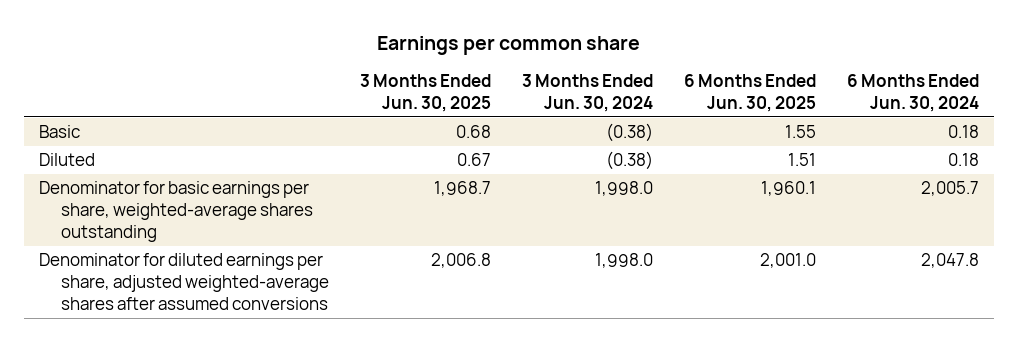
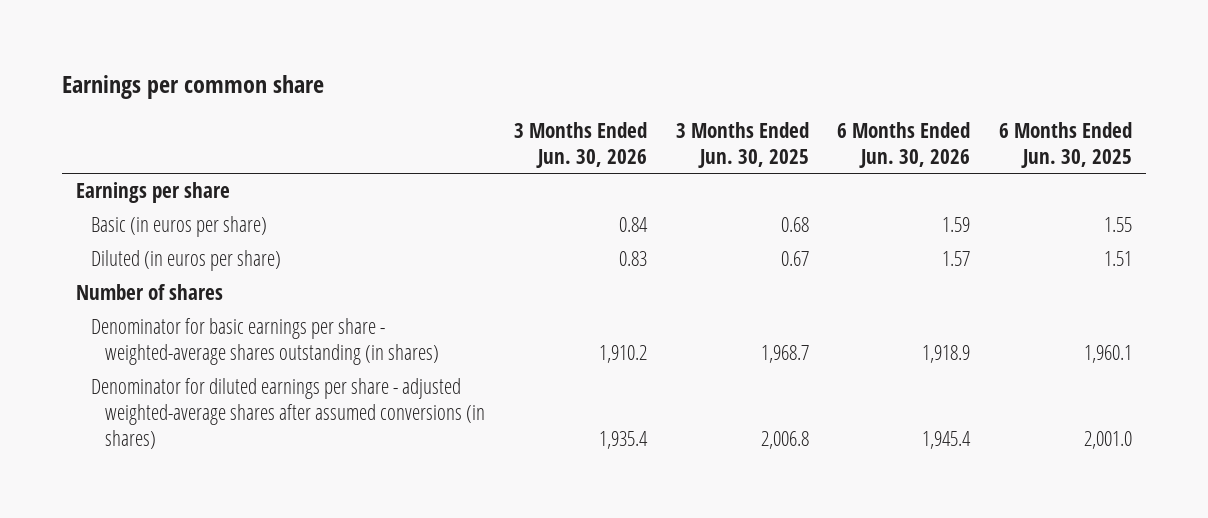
[521,74,653,113] 3 Months Ended Jun. 30, 2024 -> none
[846,74,979,113] 6 Months Ended Jun. 30, 2024 -> none
none -> [513,121,647,168] 3 Months Ended Jun. 30, 2026
none -> [837,121,971,168] 6 Months Ended Jun. 30, 2026
none -> [76,182,231,204] Earnings per share
[39,125,81,139] Basic -> [90,216,267,238] Basic (in euros per share)
[39,153,96,167] Diluted -> [90,250,281,272] Diluted (in euros per share)
none -> [76,284,224,301] Number of shares
[39,181,313,243] Denominator for basic earnings per share, weighted-average shares outstanding -> [90,318,440,366] Denominator for basic earnings per share - weighted-average shares outstanding (in shares)
[39,253,329,311] Denominator for diluted earnings per share, adjusted weighted-average shares after assumed conversions -> [90,378,486,449] Denominator for diluted earnings per share - adjusted weighted-average shares after assumed conversions (in shares)

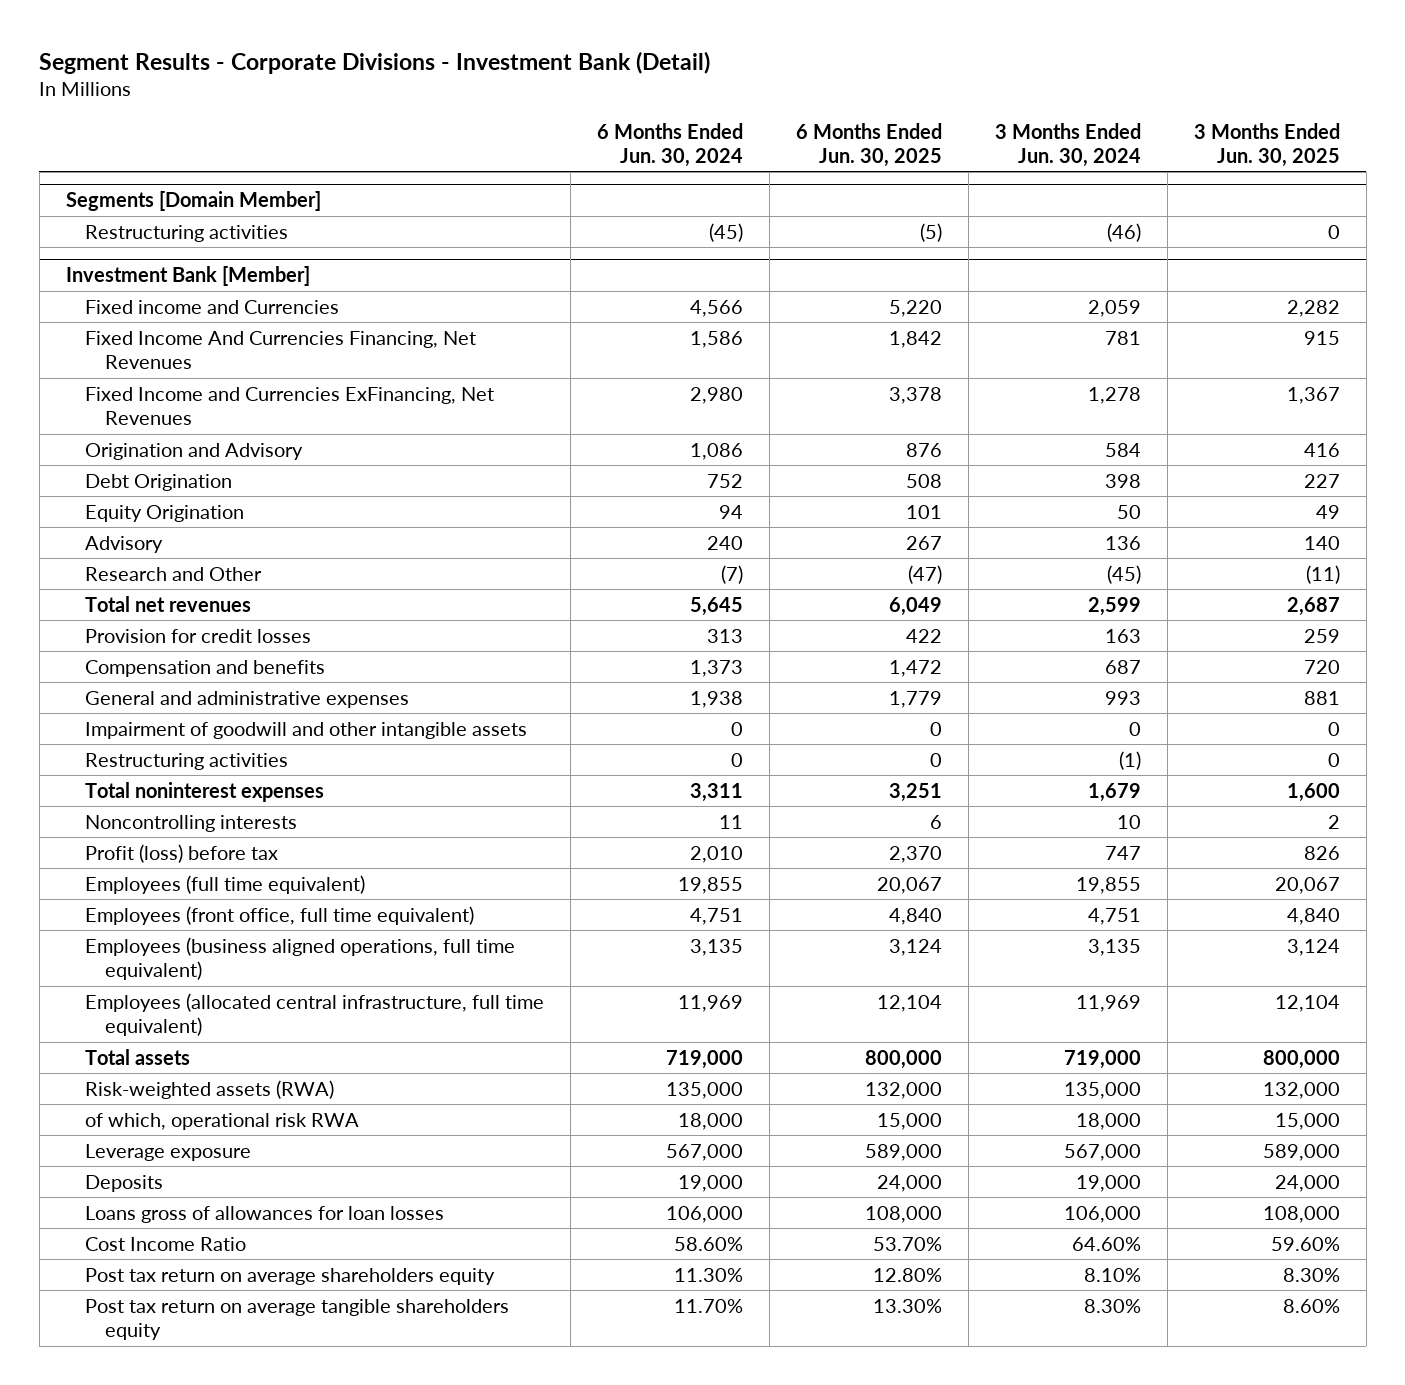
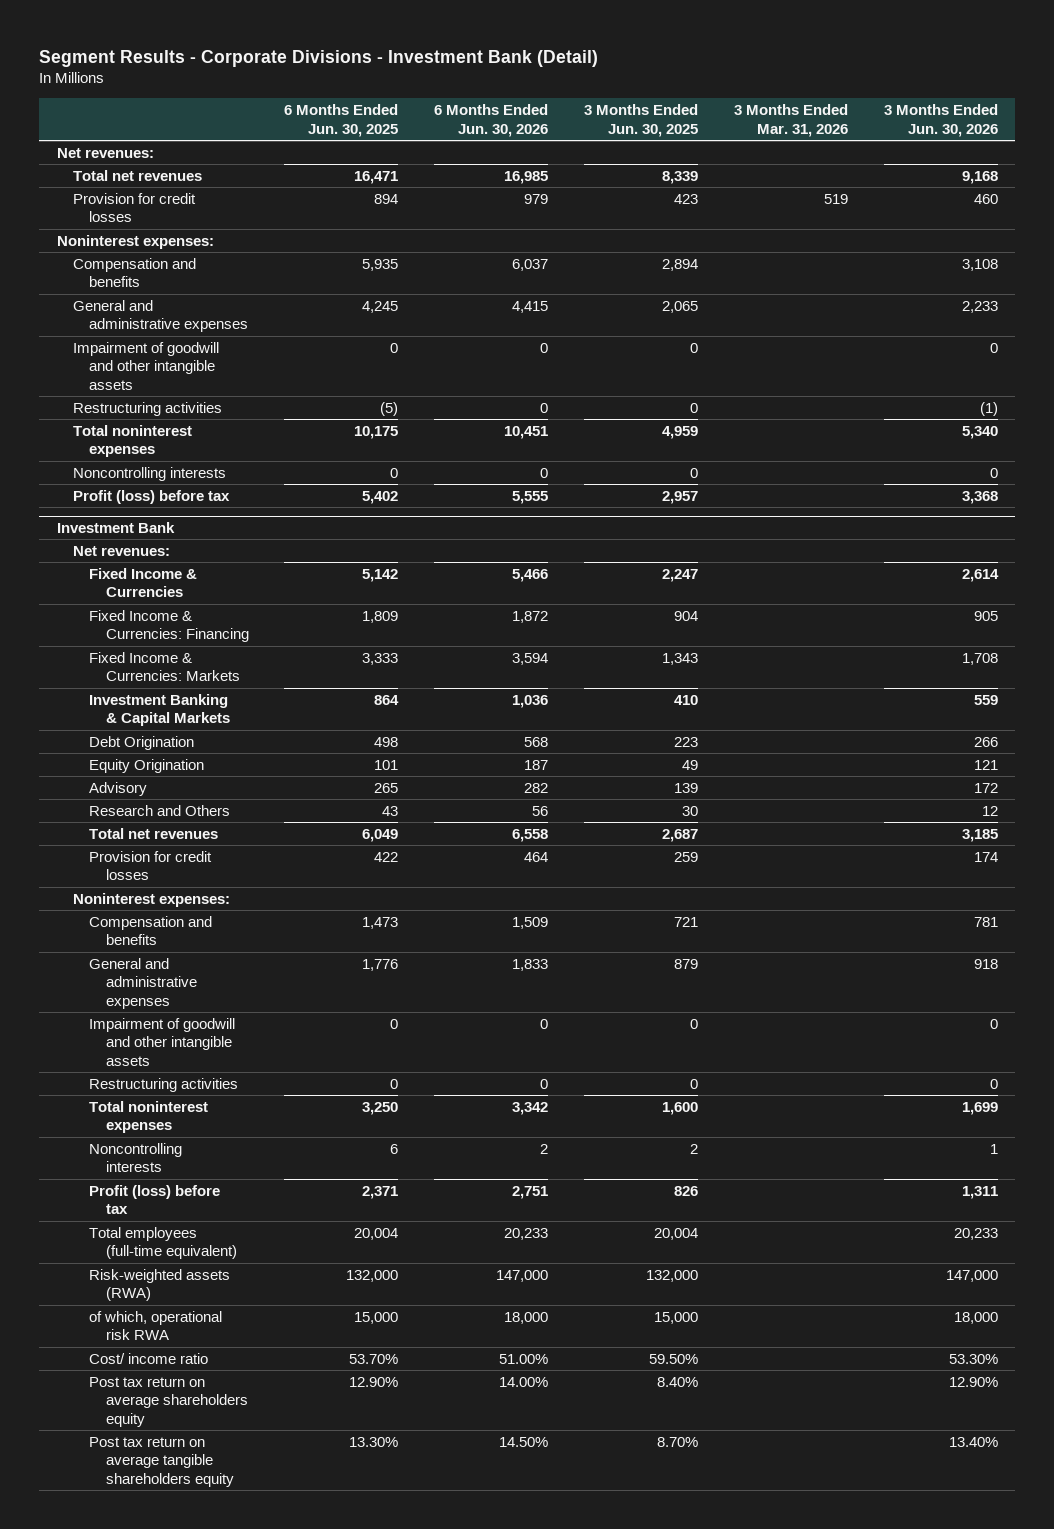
[597,122,744,167] 6 Months Ended Jun. 30, 2024 -> none
[994,122,1141,167] 3 Months Ended Jun. 30, 2024 -> none
none -> [434,104,549,137] 6 Months Ended Jun. 30, 2026
none -> [733,104,848,137] 3 Months Ended Mar. 31, 2026
none -> [883,104,998,137] 3 Months Ended Jun. 30, 2026
[65,190,321,211] Segments [Domain Member] -> none
none -> [56,147,154,158] Net revenues:
none -> [73,169,203,181] Total net revenues
none -> [73,192,197,223] Provision for credit losses
none -> [56,234,214,249] Noninterest expenses:
none -> [73,257,197,288] Compensation and benefits
none -> [73,299,249,333] General and administrative expenses
none -> [73,341,220,390] Impairment of goodwill and other intangible assets
[85,386,495,425] Fixed Income and Currencies ExFinancing, Net Revenues -> none
[85,442,304,460] Origination and Advisory -> none
none -> [73,424,193,458] Total noninterest expenses
none -> [73,466,227,481] Noncontrolling interests
none -> [73,489,231,504] Profit (loss) before tax
[65,265,310,286] Investment Bank [Member] -> [56,522,175,534] Investment Bank
none -> [73,545,171,556] Net revenues:
[85,299,340,314] Fixed income and Currencies -> [89,567,198,598] Fixed Income & Currencies
[889,299,943,317] 5,220 -> [362,568,399,582] 5,142
[1286,299,1340,317] 2,282 -> [662,568,699,582] 2,247
[85,330,477,369] Fixed Income And Currencies Financing, Net Revenues -> [89,609,249,643] Fixed Income & Currencies: Financing
[889,330,943,348] 1,842 -> [362,610,399,623] 1,809
[1303,330,1340,345] 915 -> [674,610,699,621] 904
none -> [89,651,240,682] Fixed Income & Currencies: Markets
none -> [89,693,230,727] Investment Banking & Capital Markets
[906,473,943,488] 508 -> [374,736,399,747] 498
[1303,473,1340,488] 227 -> [674,736,699,747] 223
[906,535,943,550] 267 -> [374,782,399,793] 265
[1303,535,1340,550] 140 -> [674,782,699,793] 139
[85,566,263,581] Research and Other -> [89,804,231,816] Research and Others
[908,564,943,584] (47) -> [382,805,399,816] 43
[1305,564,1340,584] (11) -> [682,805,699,816] 30
none -> [73,892,231,907] Noninterest expenses:
[889,659,943,677] 1,472 -> [362,916,399,929] 1,473
[1303,659,1340,674] 720 -> [674,916,699,927] 721
[889,690,943,708] 1,779 -> [362,958,399,971] 1,776
[1303,690,1340,705] 881 -> [674,958,699,969] 879
[889,782,943,802] 3,251 -> [362,1101,399,1115] 3,250
[85,905,475,925] Employees (front office, full time equivalent) -> none
[85,936,516,980] Employees (business aligned operations, full time equivalent) -> none
[85,992,545,1036] Employees (allocated central infrastructure, full time equivalent) -> none
[85,1048,191,1065] Total assets -> none
[889,845,943,863] 2,370 -> [362,1185,399,1199] 2,371
[85,874,366,894] Employees (full time equivalent) -> [89,1226,237,1260] Total employees (full-time equivalent)
[877,876,943,894] 20,067 -> [354,1227,399,1240] 20,004
[1274,876,1340,894] 20,067 -> [654,1227,699,1240] 20,004
[85,1143,252,1161] Leverage exposure -> none
[85,1174,164,1192] Deposits -> none
[85,1205,445,1223] Loans gross of allowances for loan losses -> none
[85,1236,247,1251] Cost Income Ratio -> [89,1352,209,1364] Cost/ income ratio
[1270,1236,1340,1251] 59.60% -> [649,1353,699,1364] 59.50%
[873,1267,943,1282] 12.80% -> [349,1376,399,1387] 12.90%
[1282,1267,1340,1282] 8.30% -> [657,1376,699,1387] 8.40%
[1282,1298,1340,1313] 8.60% -> [657,1436,699,1447] 8.70%

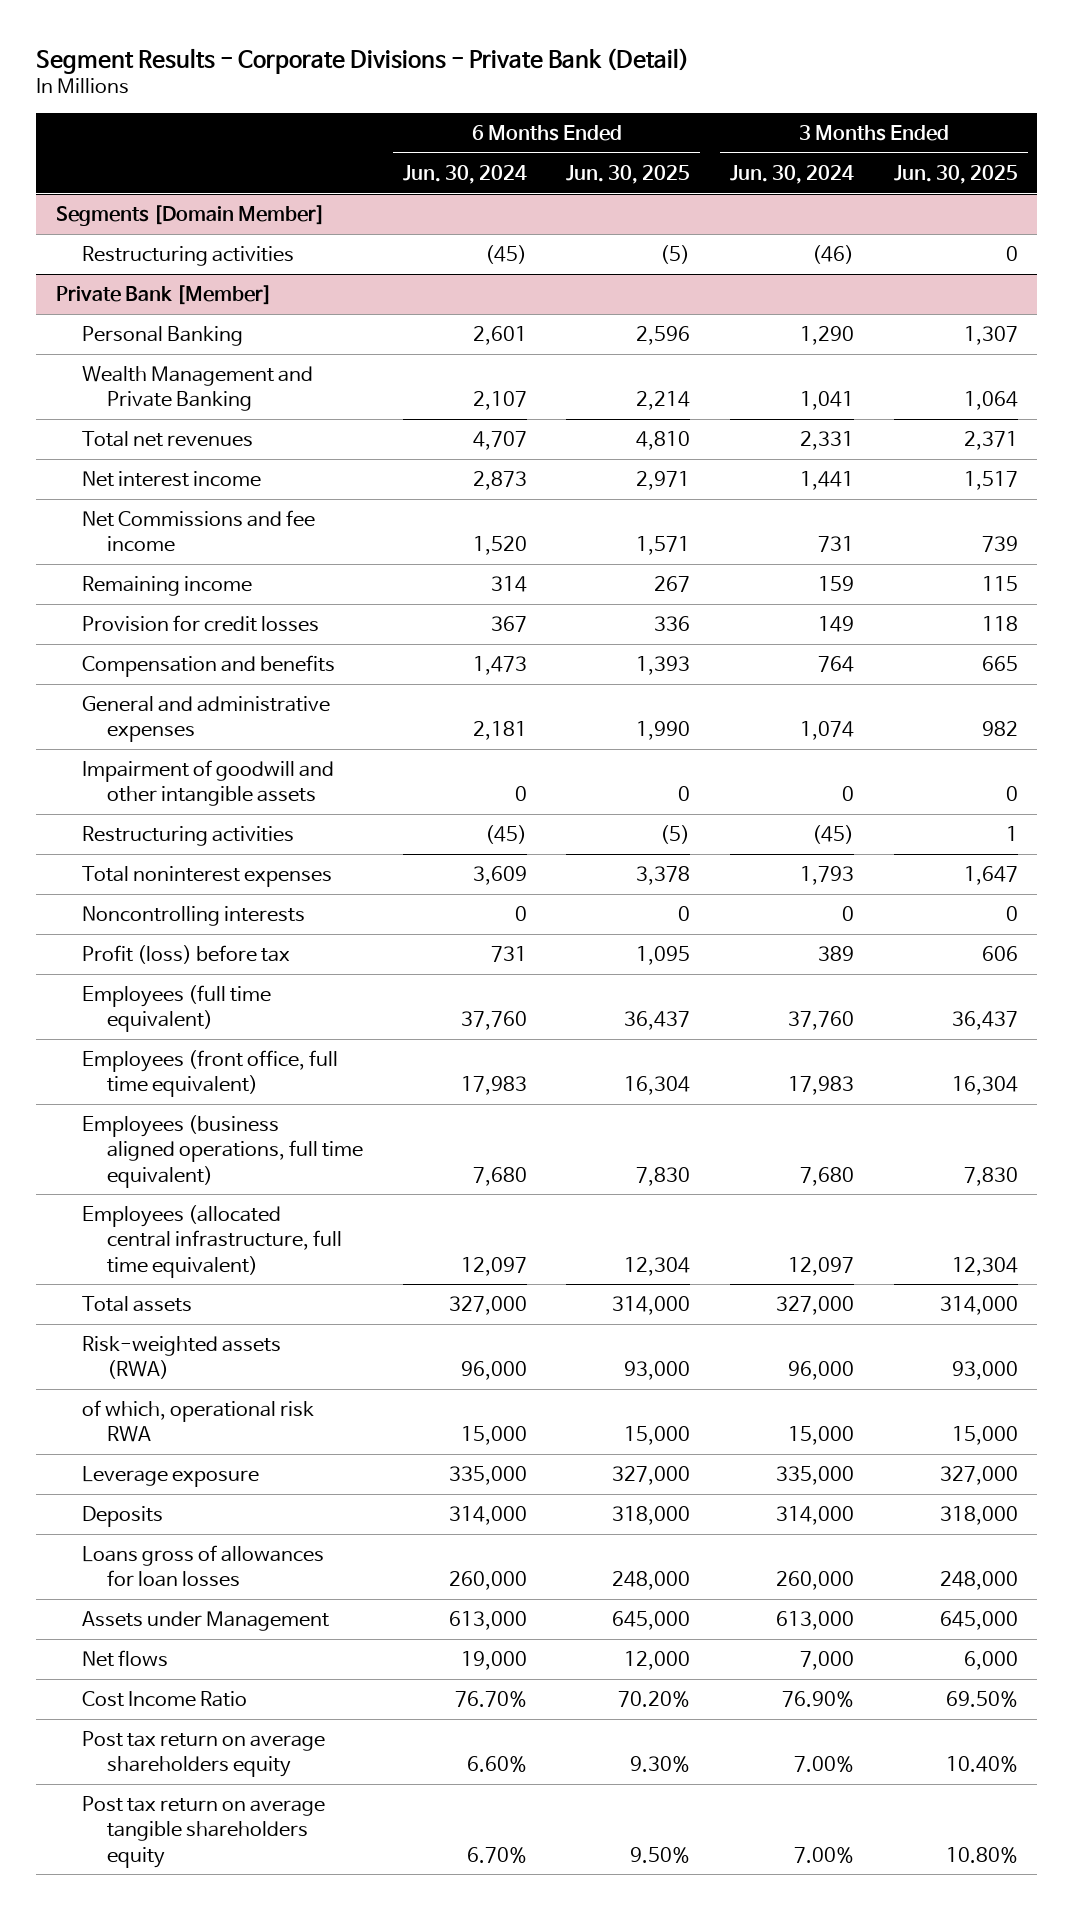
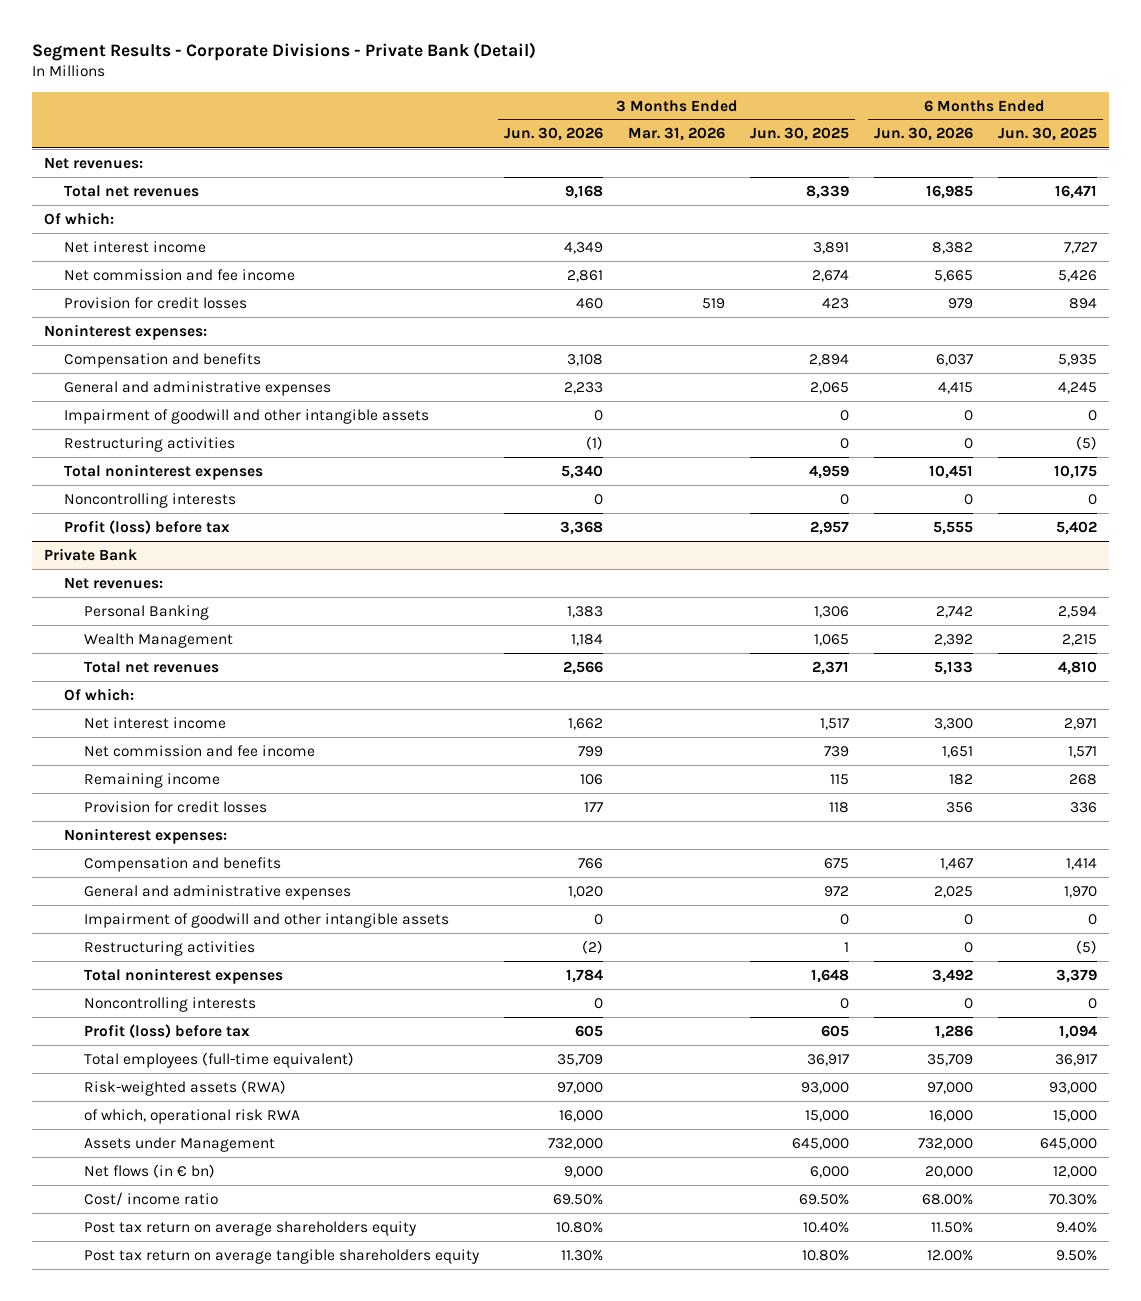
[402,164,527,184] Jun. 30, 2024 -> none
[730,164,855,184] Jun. 30, 2024 -> none
none -> [504,127,604,142] Jun. 30, 2026
none -> [628,127,726,142] Mar. 31, 2026
none -> [873,127,973,142] Jun. 30, 2026
[55,204,325,226] Segments [Domain Member] -> none
none -> [44,156,144,169] Net revenues:
none -> [64,184,200,197] Total net revenues
none -> [44,211,115,225] Of which:
none -> [64,240,207,253] Net interest income
none -> [64,268,296,281] Net commission and fee income
none -> [64,296,248,309] Provision for credit losses
none -> [44,323,208,340] Noninterest expenses:
none -> [64,352,262,368] Compensation and benefits
none -> [64,380,332,396] General and administrative expenses
none -> [64,408,430,424] Impairment of goodwill and other intangible assets
[81,365,313,412] Wealth Management and Private Banking -> none
none -> [64,463,264,480] Total noninterest expenses
none -> [64,492,237,508] Noncontrolling interests
none -> [64,519,231,534] Profit (loss) before tax
[55,284,272,305] Private Bank [Member] -> [44,547,138,561] Private Bank
none -> [64,576,164,589] Net revenues:
[636,325,691,345] 2,596 -> [1057,605,1097,618] 2,594
[963,325,1018,345] 1,307 -> [814,605,850,618] 1,306
none -> [84,632,234,648] Wealth Management
none -> [64,687,135,701] Of which:
[81,509,315,553] Net Commissions and fee income -> [84,744,316,757] Net commission and fee income
[654,575,691,592] 267 -> [1068,773,1097,785] 268
none -> [64,827,228,844] Noninterest expenses:
[636,655,691,675] 1,393 -> [1065,857,1097,870] 1,414
[981,655,1018,671] 665 -> [824,857,850,869] 675
[636,721,691,741] 1,990 -> [1063,885,1097,898] 1,970
[981,721,1018,737] 982 -> [824,885,850,897] 972
[636,865,691,885] 3,378 -> [1055,968,1097,983] 3,379
[963,865,1018,885] 1,647 -> [811,968,850,983] 1,648
[81,1049,338,1098] Employees (front office, full time equivalent) -> none
[81,1114,364,1188] Employees (business aligned operations, full time equivalent) -> none
[81,1204,343,1278] Employees (allocated central infrastructure, full time equivalent) -> none
[81,1295,192,1312] Total assets -> none
[636,945,691,965] 1,095 -> [1058,1024,1097,1039] 1,094
[981,945,1018,961] 606 -> [821,1024,850,1037] 605
[81,984,271,1033] Employees (full time equivalent) -> [84,1051,355,1068] Total employees (full-time equivalent)
[624,1011,691,1031] 36,437 -> [1054,1053,1097,1066] 36,917
[951,1011,1018,1031] 36,437 -> [807,1053,850,1066] 36,917
[81,1465,259,1487] Leverage exposure -> none
[81,1505,163,1527] Deposits -> none
[81,1544,324,1588] Loans gross of allowances for loan losses -> none
[81,1649,168,1667] Net flows -> [84,1163,216,1178] Net flows (in € bn)
[81,1690,247,1707] Cost Income Ratio -> [84,1191,219,1206] Cost/ income ratio
[618,1690,691,1707] 70.20% -> [1048,1193,1097,1205] 70.30%
[630,1756,691,1773] 9.30% -> [1055,1221,1097,1233] 9.40%

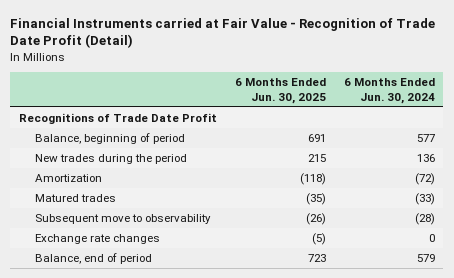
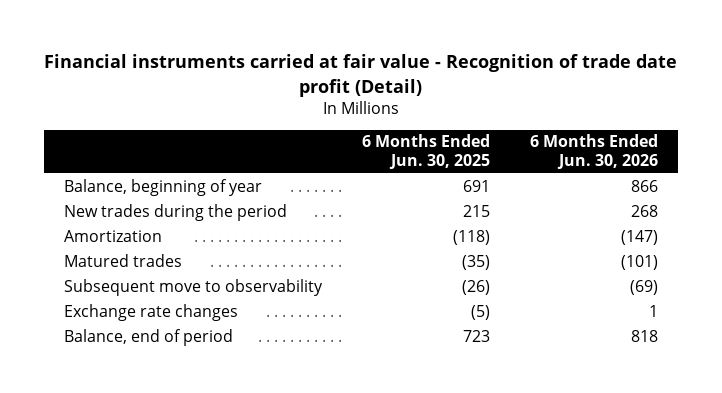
[10,17,436,49] Financial Instruments carried at Fair Value - Recognition of Trade Date Profit (Detail) -> [44,54,678,97] Financial instruments carried at fair value - Recognition of trade date profit (Detail)
[343,78,435,104] 6 Months Ended Jun. 30, 2024 -> none
none -> [530,134,659,170] 6 Months Ended Jun. 30, 2026
[18,113,217,125] Recognitions of Trade Date Profit -> none
[35,133,186,145] Balance, beginning of period -> [64,178,263,196] Balance, beginning of year

